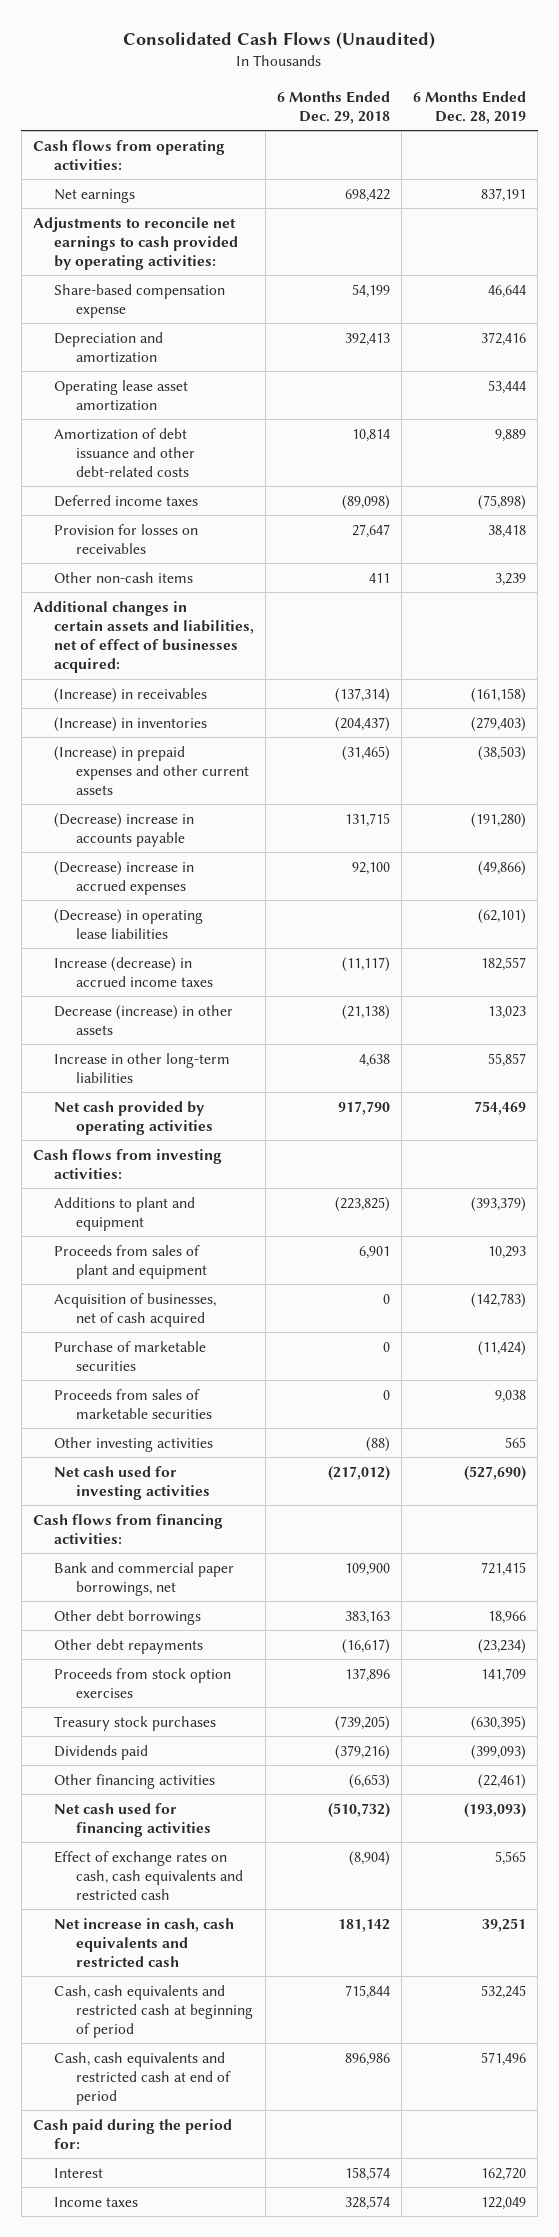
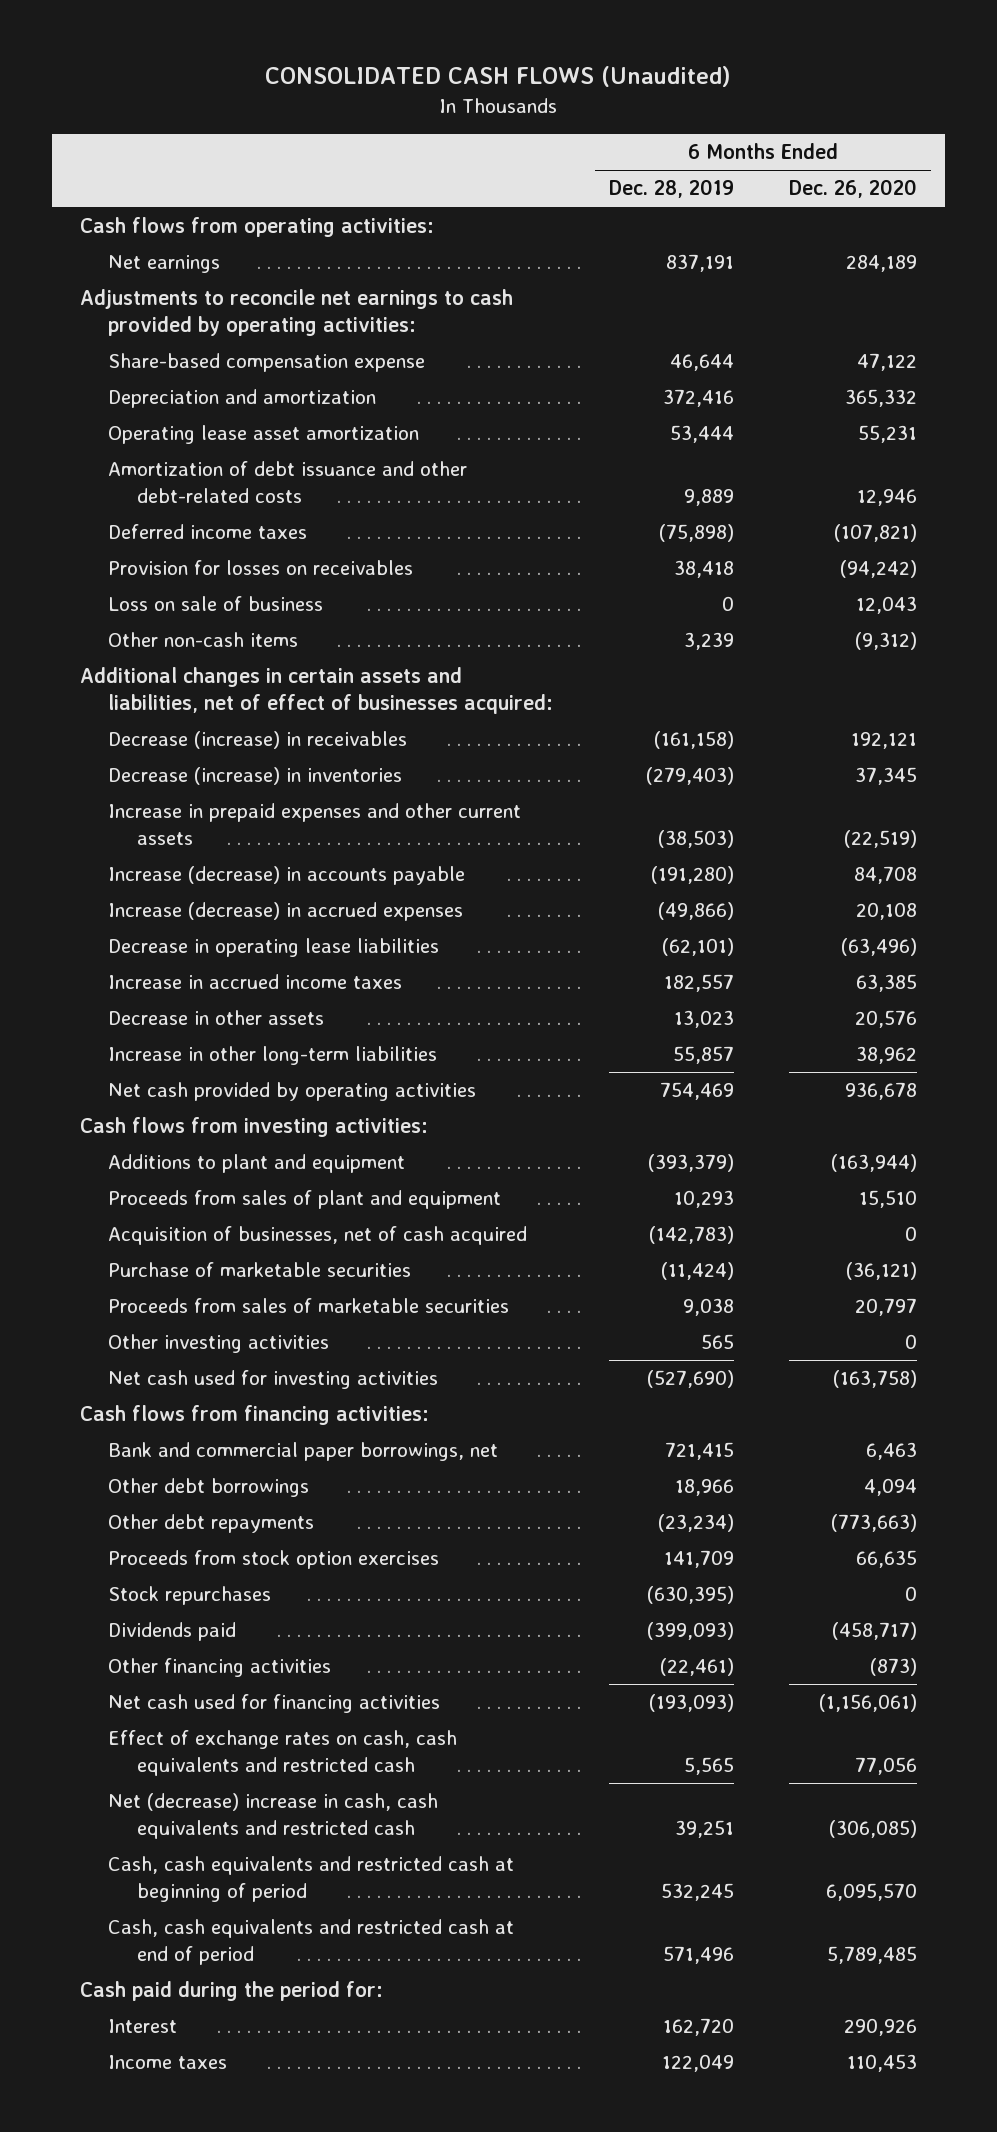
[123,32,436,50] Consolidated Cash Flows (Unaudited) -> [265,66,732,88] CONSOLIDATED CASH FLOWS (Unaudited)
[277,90,391,124] 6 Months Ended Dec. 29, 2018 -> none
none -> [789,179,918,199] Dec. 26, 2020
none -> [108,596,324,612] Loss on sale of business
[54,687,208,703] (Increase) in receivables -> [108,731,408,750] Decrease (increase) in receivables
[54,716,208,732] (Increase) in inventories -> [108,767,403,786] Decrease (increase) in inventories
[54,745,250,796] (Increase) in prepaid expenses and other current assets -> [108,803,522,845] Increase in prepaid expenses and other current assets
[54,812,195,847] (Decrease) increase in accounts payable -> [108,866,466,886] Increase (decrease) in accounts payable
[54,860,195,895] (Decrease) increase in accrued expenses -> [108,902,464,922] Increase (decrease) in accrued expenses
[54,908,204,939] (Decrease) in operating lease liabilities -> [108,938,440,958] Decrease in operating lease liabilities
[54,956,214,987] Increase (decrease) in accrued income taxes -> [108,974,403,990] Increase in accrued income taxes
[54,1004,234,1035] Decrease (increase) in other assets -> [108,1010,325,1026] Decrease in other assets
[54,1715,217,1731] Treasury stock purchases -> [108,1586,272,1606] Stock repurchases
[54,1917,235,1968] Net increase in cash, cash equivalents and restricted cash -> [108,1793,439,1839] Net (decrease) increase in cash, cash equivalents and restricted cash

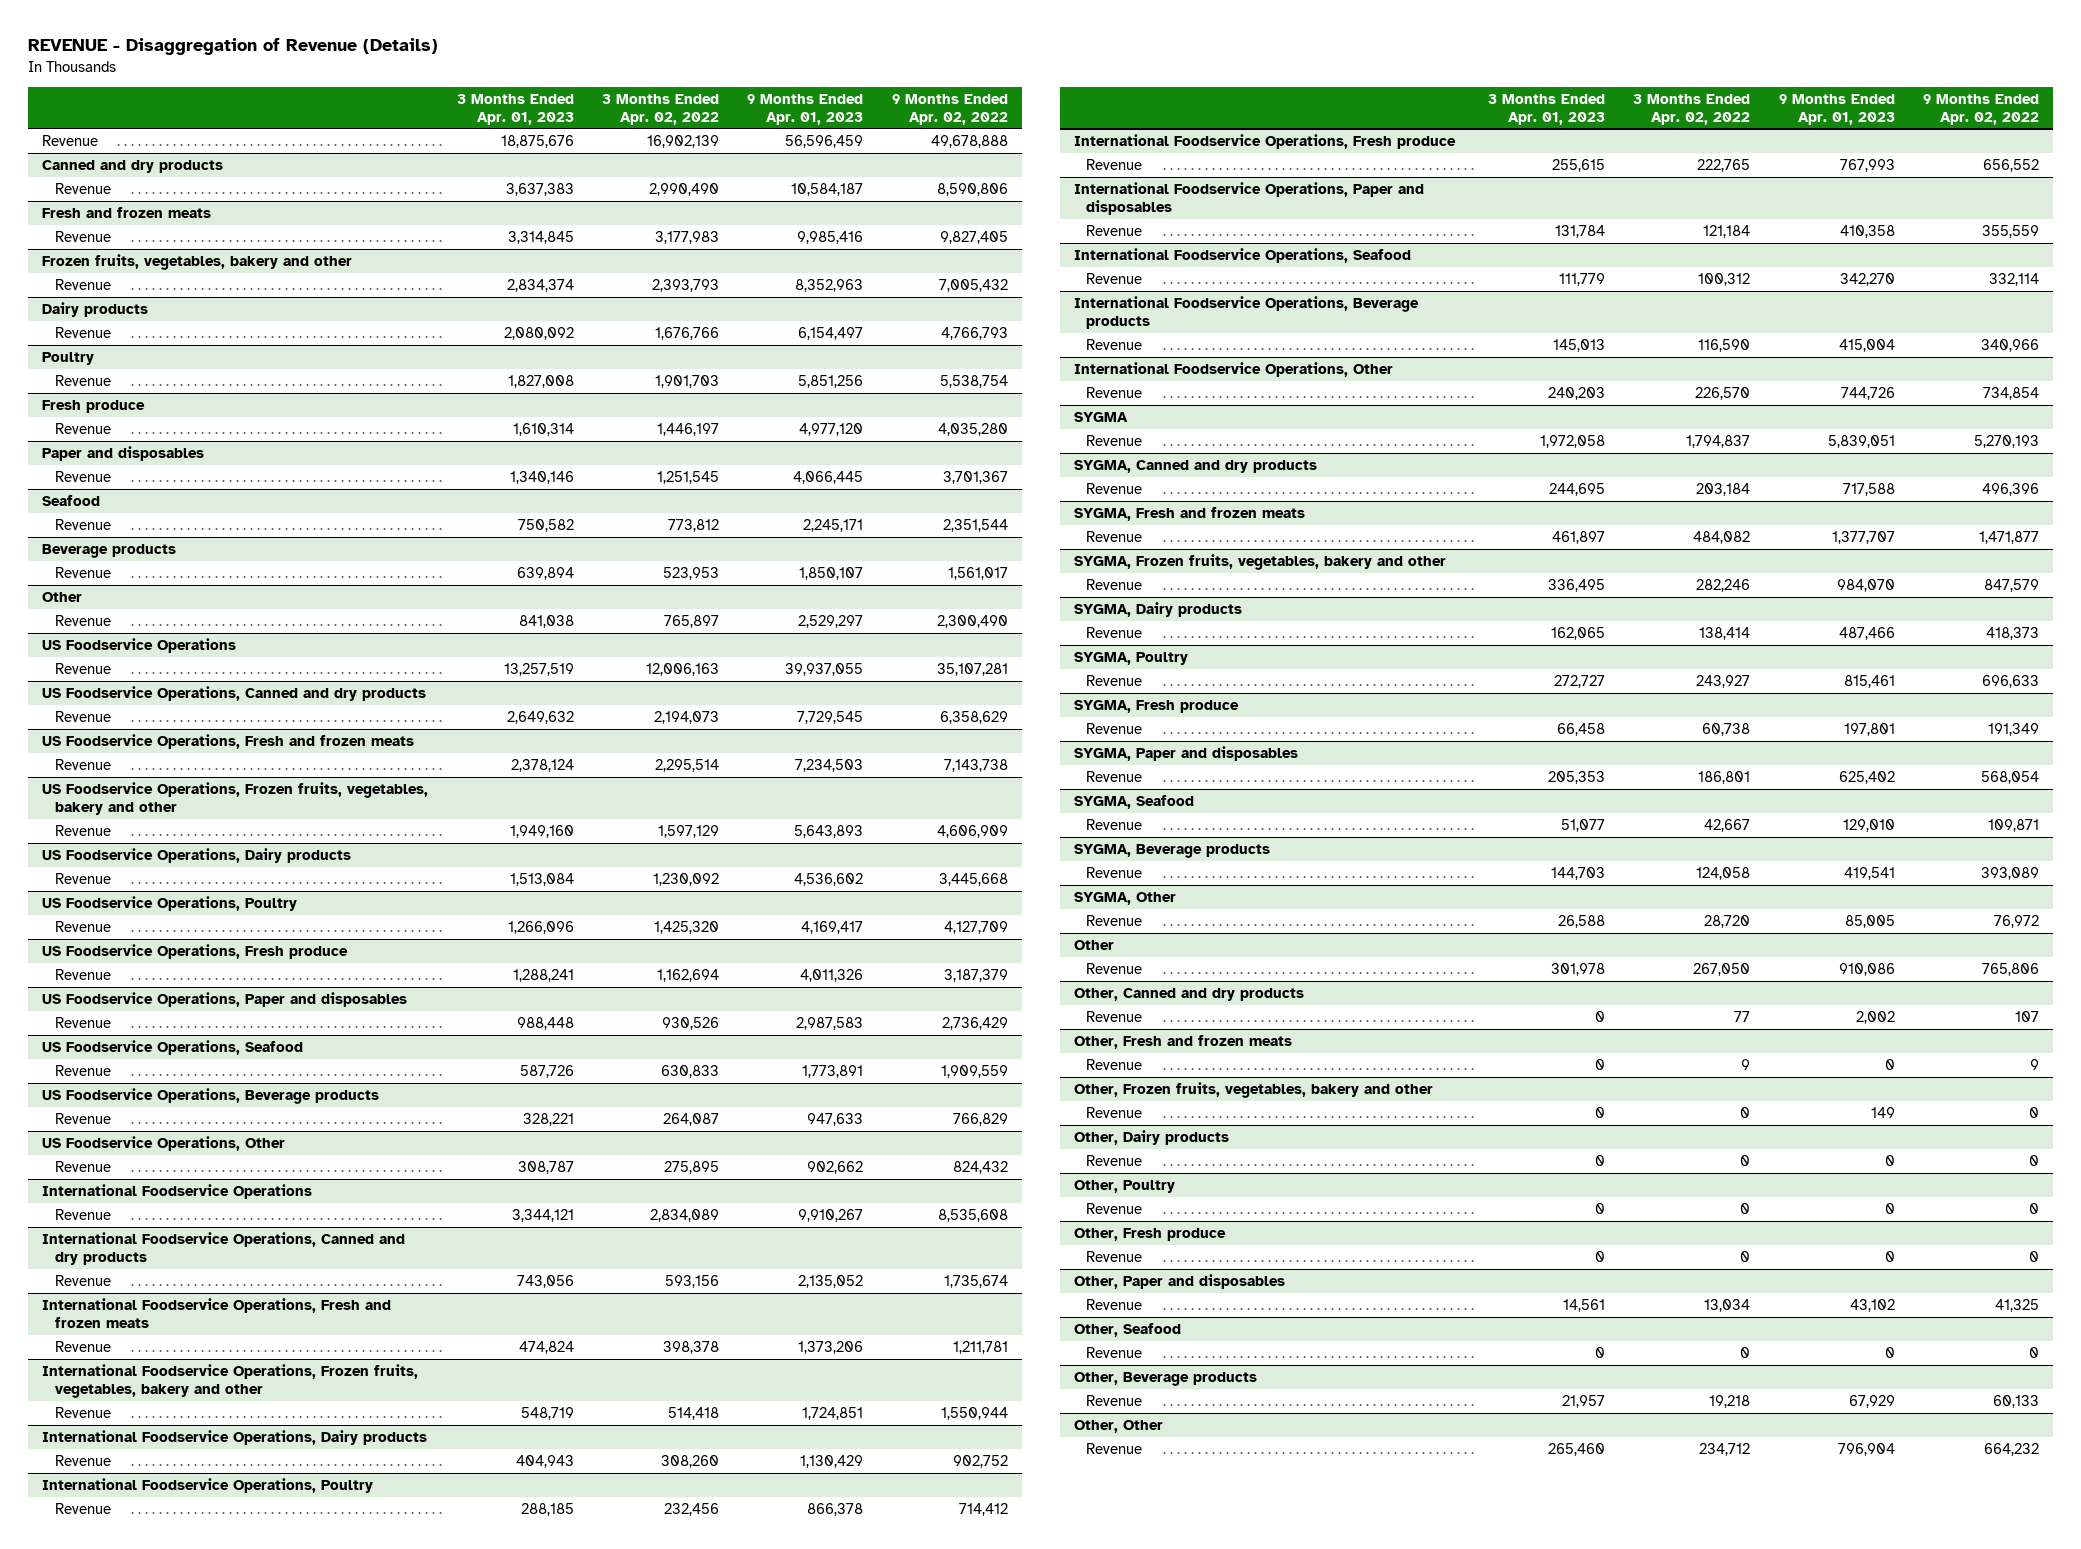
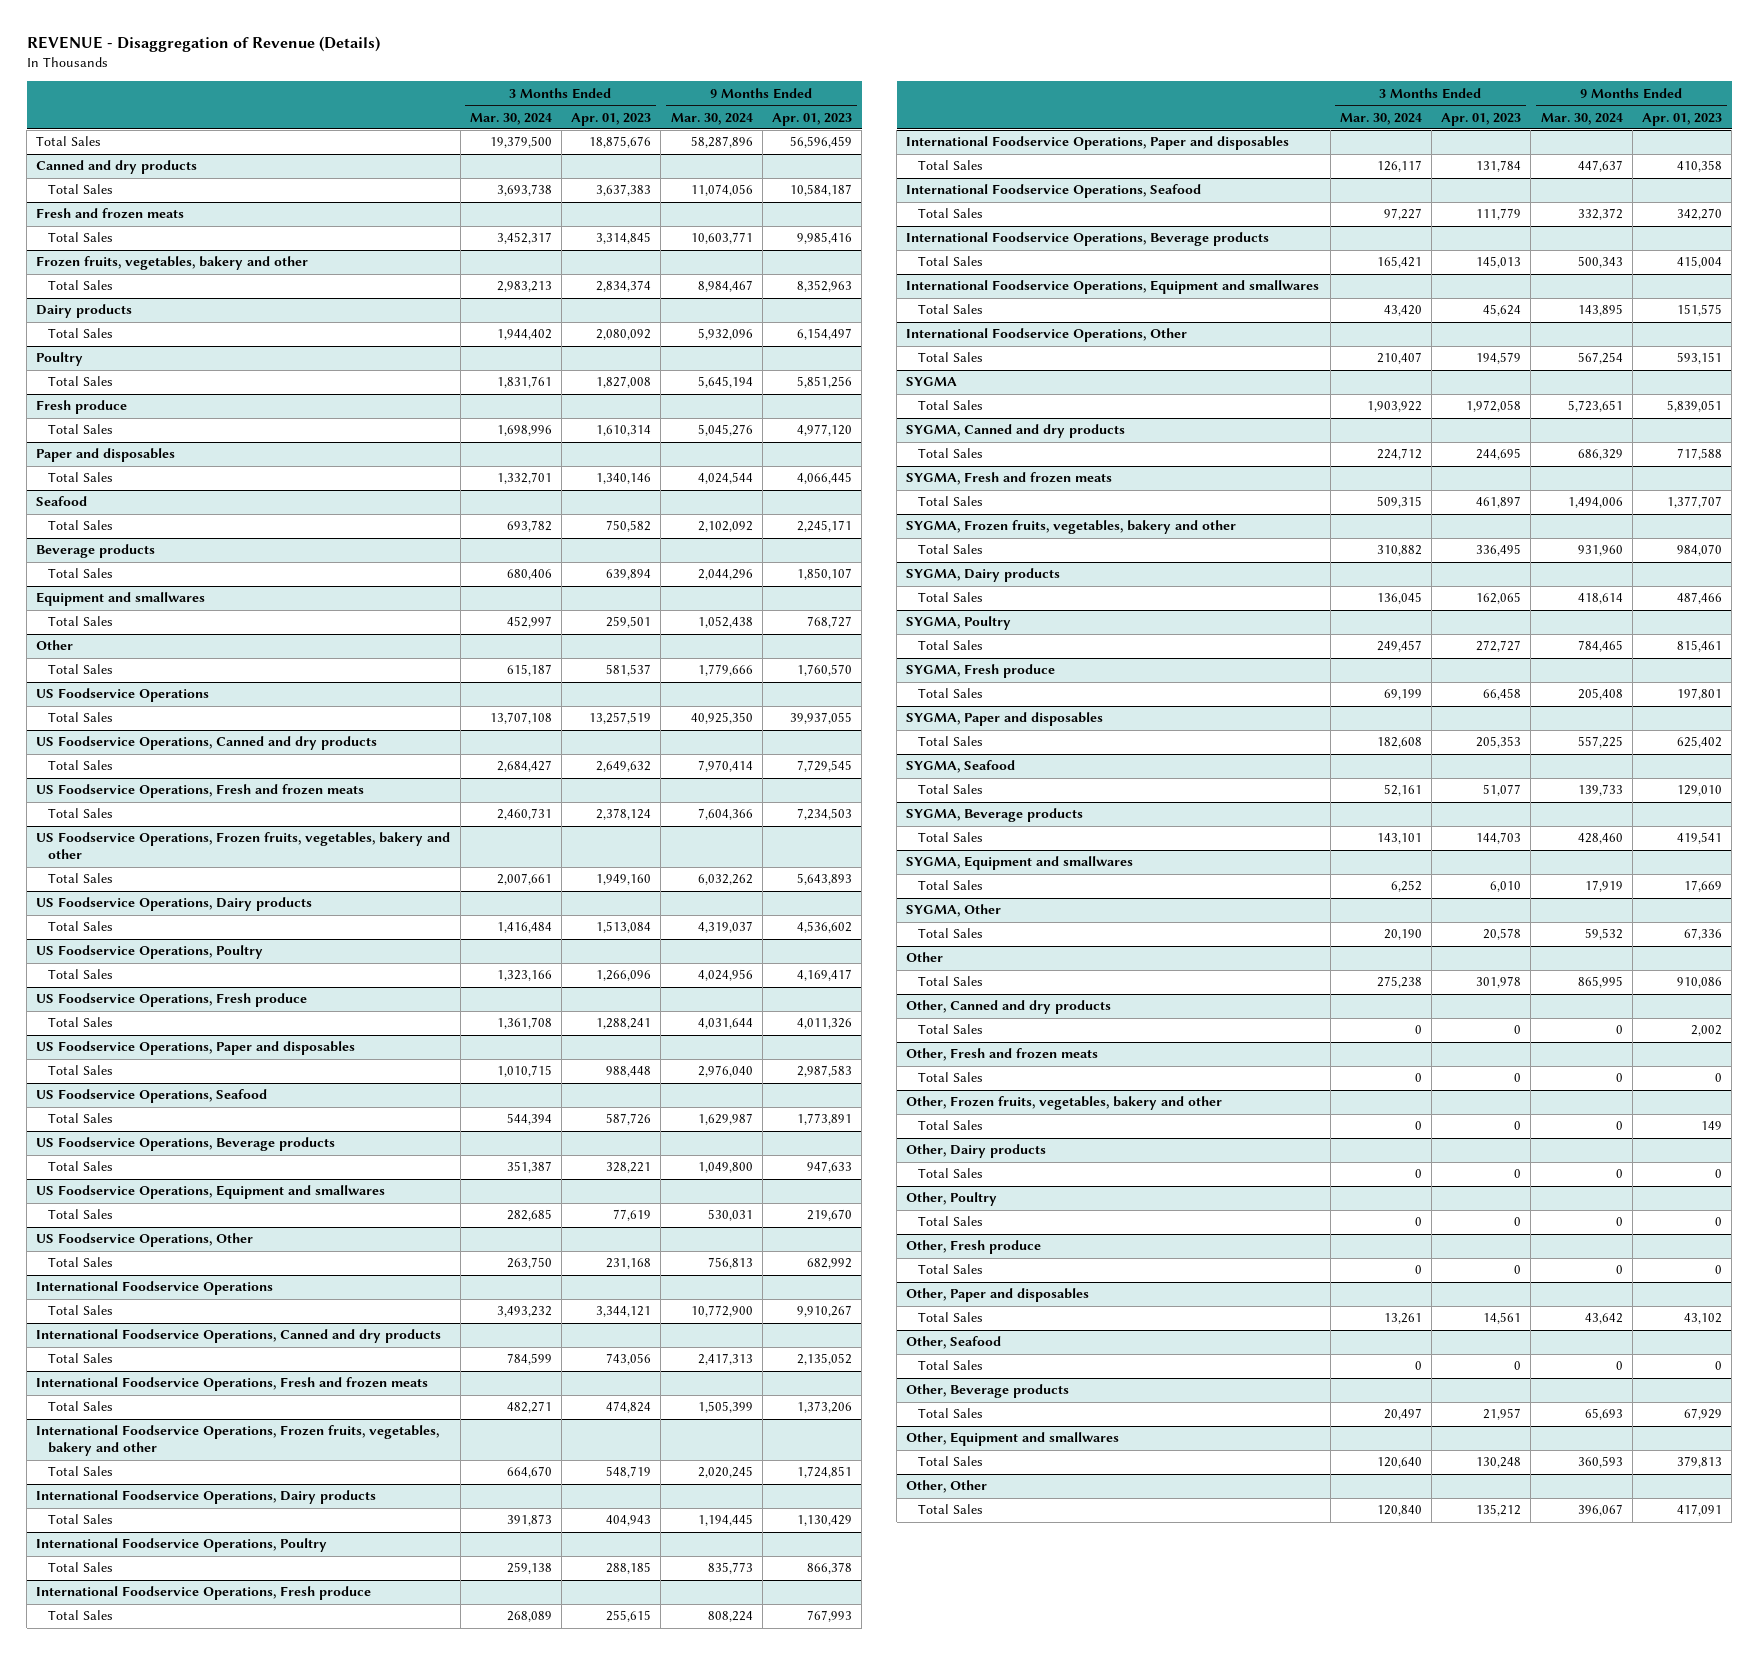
[601,94,719,125] 3 Months Ended Apr. 02, 2022 -> none
[891,94,1008,125] 9 Months Ended Apr. 02, 2022 -> none
none -> [469,112,552,125] Mar. 30, 2024
none -> [670,112,753,125] Mar. 30, 2024
[42,135,99,147] Revenue -> [36,136,102,147] Total Sales
[54,183,111,195] Revenue -> [48,184,114,195] Total Sales
[54,231,111,243] Revenue -> [48,232,114,243] Total Sales
[54,279,111,291] Revenue -> [48,280,114,291] Total Sales
[54,327,111,339] Revenue -> [48,328,114,339] Total Sales
[54,375,111,387] Revenue -> [48,376,114,387] Total Sales
[54,423,111,435] Revenue -> [48,424,114,435] Total Sales
[54,471,111,483] Revenue -> [48,472,114,483] Total Sales
[54,519,111,531] Revenue -> [48,520,114,531] Total Sales
[54,567,111,579] Revenue -> [48,568,114,579] Total Sales
none -> [36,592,206,607] Equipment and smallwares
none -> [48,616,114,627] Total Sales
[54,615,111,627] Revenue -> none
none -> [48,664,114,675] Total Sales
[54,663,111,675] Revenue -> [48,712,114,723] Total Sales
[54,711,111,723] Revenue -> [48,760,114,771] Total Sales
[54,759,111,771] Revenue -> [48,808,114,819] Total Sales
[54,825,111,837] Revenue -> [48,873,114,884] Total Sales
[54,873,111,885] Revenue -> [48,921,114,932] Total Sales
[54,921,111,933] Revenue -> [48,969,114,980] Total Sales
[54,969,111,981] Revenue -> [48,1017,114,1028] Total Sales
[54,1017,111,1029] Revenue -> [48,1065,114,1076] Total Sales
[54,1065,111,1077] Revenue -> [48,1113,114,1124] Total Sales
[54,1113,111,1125] Revenue -> [48,1161,114,1172] Total Sales
none -> [36,1185,386,1200] US Foodservice Operations, Equipment and smallwares
none -> [48,1209,114,1220] Total Sales
[54,1161,111,1173] Revenue -> none
none -> [48,1257,114,1268] Total Sales
[54,1209,111,1221] Revenue -> [48,1305,114,1316] Total Sales
[54,1275,111,1287] Revenue -> [48,1353,114,1364] Total Sales
[54,1341,111,1353] Revenue -> [48,1401,114,1412] Total Sales
[54,1407,111,1419] Revenue -> [48,1466,114,1477] Total Sales
[54,1455,111,1467] Revenue -> [48,1514,114,1525] Total Sales
[54,1503,111,1515] Revenue -> [48,1562,114,1573] Total Sales
[1086,159,1143,171] Revenue -> [48,1610,114,1621] Total Sales
[1086,225,1143,237] Revenue -> [918,160,984,171] Total Sales
[1086,273,1143,285] Revenue -> [918,208,984,219] Total Sales
[1086,339,1143,351] Revenue -> [918,256,984,267] Total Sales
none -> [906,280,1320,295] International Foodservice Operations, Equipment and smallwares
none -> [918,304,984,315] Total Sales
[1086,387,1143,399] Revenue -> none
none -> [918,352,984,363] Total Sales
[1086,435,1143,447] Revenue -> [918,400,984,411] Total Sales
[1086,483,1143,495] Revenue -> [918,448,984,459] Total Sales
[1086,531,1143,543] Revenue -> [918,496,984,507] Total Sales
[1086,579,1143,591] Revenue -> [918,544,984,555] Total Sales
[1086,627,1143,639] Revenue -> [918,592,984,603] Total Sales
[1086,675,1143,687] Revenue -> [918,640,984,651] Total Sales
[1086,723,1143,735] Revenue -> [918,688,984,699] Total Sales
[1086,771,1143,783] Revenue -> [918,736,984,747] Total Sales
[1086,819,1143,831] Revenue -> [918,784,984,795] Total Sales
[1086,867,1143,879] Revenue -> [918,832,984,843] Total Sales
none -> [906,856,1134,871] SYGMA, Equipment and smallwares
none -> [918,880,984,891] Total Sales
[1086,915,1143,927] Revenue -> none
none -> [918,928,984,939] Total Sales
[1086,963,1143,975] Revenue -> [918,976,984,987] Total Sales
[1086,1011,1143,1023] Revenue -> [918,1024,984,1035] Total Sales
[1086,1059,1143,1071] Revenue -> [918,1072,984,1083] Total Sales
[1086,1107,1143,1119] Revenue -> [918,1120,984,1131] Total Sales
[1086,1155,1143,1167] Revenue -> [918,1168,984,1179] Total Sales
[1086,1203,1143,1215] Revenue -> [918,1216,984,1227] Total Sales
[1086,1251,1143,1263] Revenue -> [918,1264,984,1275] Total Sales
[1086,1299,1143,1311] Revenue -> [918,1312,984,1323] Total Sales
[1086,1347,1143,1359] Revenue -> [918,1360,984,1371] Total Sales
[1086,1395,1143,1407] Revenue -> [918,1408,984,1419] Total Sales
none -> [906,1432,1120,1447] Other, Equipment and smallwares
none -> [918,1456,984,1467] Total Sales
[1086,1443,1143,1455] Revenue -> none
none -> [918,1504,984,1515] Total Sales

